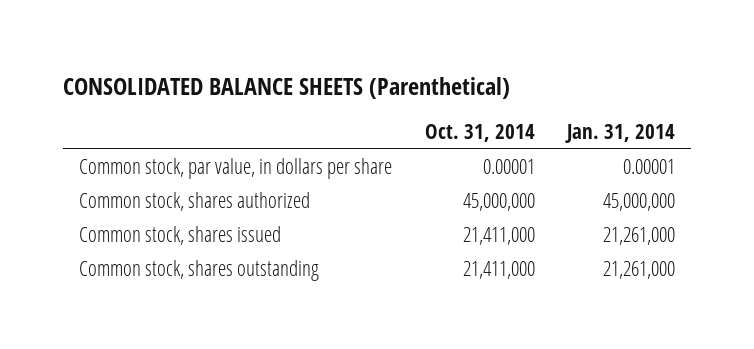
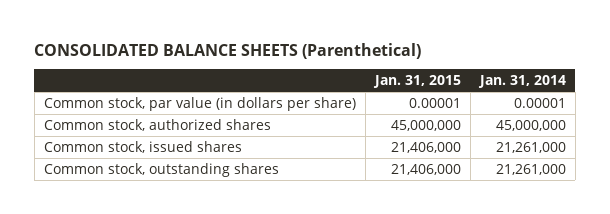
[424,124,535,143] Oct. 31, 2014 -> none
none -> [372,75,461,89] Jan. 31, 2015
[79,158,393,180] Common stock, par value, in dollars per share -> [43,96,356,111] Common stock, par value (in dollars per share)
[79,192,311,212] Common stock, shares authorized -> [43,118,271,131] Common stock, authorized shares
[79,226,282,246] Common stock, shares issued -> [43,140,242,153] Common stock, issued shares
[79,260,320,282] Common stock, shares outstanding -> [43,162,279,177] Common stock, outstanding shares

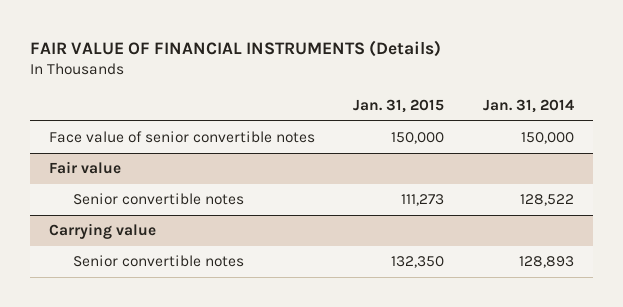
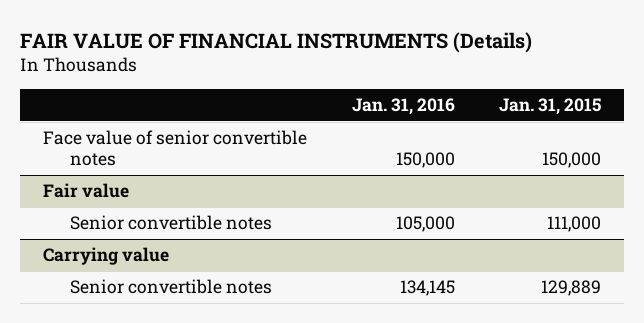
[482,98,574,113] Jan. 31, 2014 -> none
none -> [351,97,455,115] Jan. 31, 2016
[401,194,445,207] 111,273 -> [547,216,602,233] 111,000
[391,256,445,269] 132,350 -> [541,280,602,297] 129,889

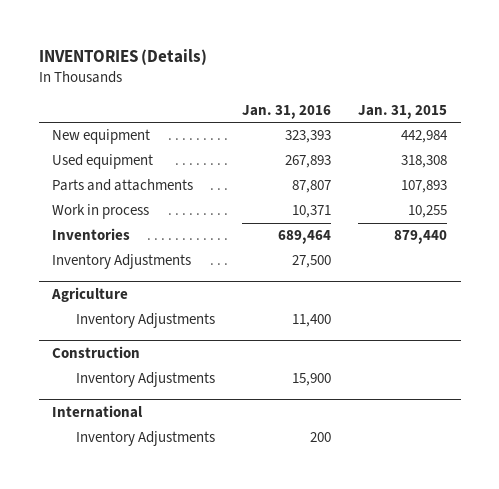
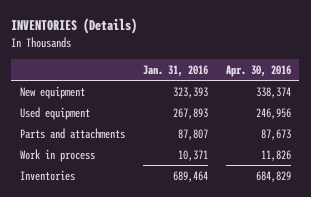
[358,104,448,119] Jan. 31, 2015 -> none
none -> [225,64,291,77] Apr. 30, 2016
[52,254,192,270] Inventory Adjustments -> none
[51,287,129,303] Agriculture -> none
[75,313,215,329] Inventory Adjustments -> none
[52,346,141,359] Construction -> none
[75,372,215,388] Inventory Adjustments -> none
[52,405,144,419] International -> none
[75,431,215,447] Inventory Adjustments -> none

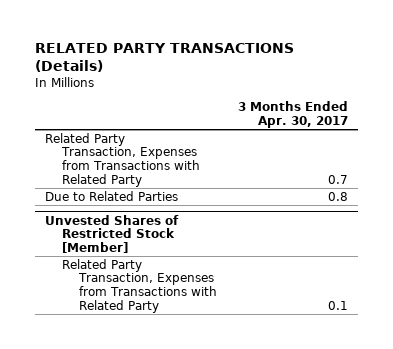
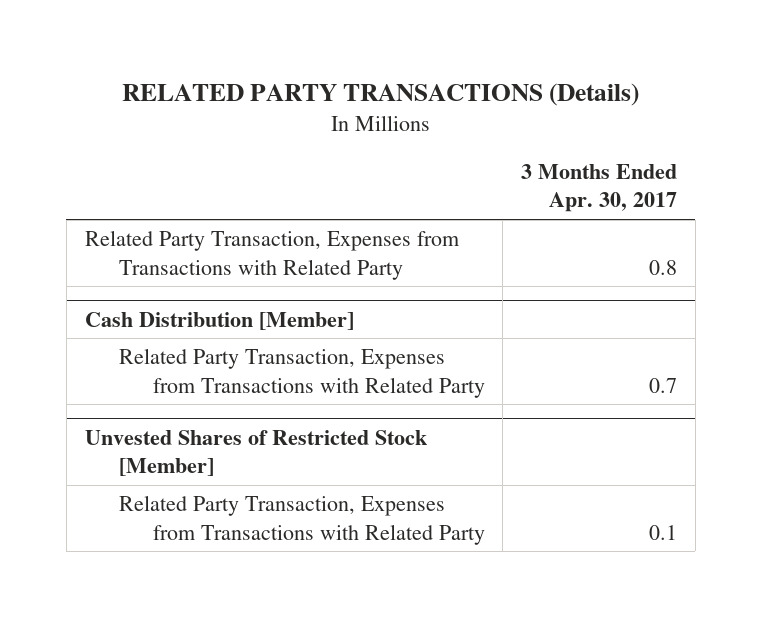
none -> [84,230,460,280] Related Party Transaction, Expenses from Transactions with Related Party
none -> [84,311,354,330] Cash Distribution [Member]
[45,190,179,201] Due to Related Parties -> none

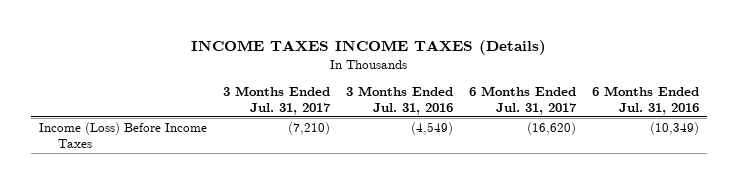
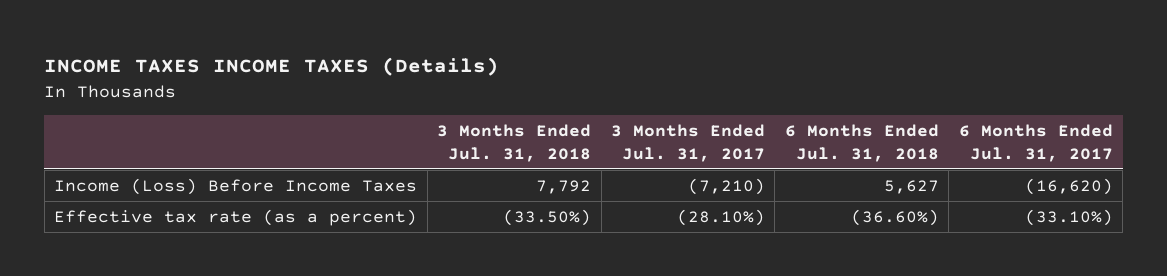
[346,86,454,115] 3 Months Ended Jul. 31, 2016 -> none
[592,86,700,115] 6 Months Ended Jul. 31, 2016 -> none
none -> [437,123,592,162] 3 Months Ended Jul. 31, 2018
none -> [784,123,939,162] 6 Months Ended Jul. 31, 2018
none -> [54,208,418,226] Effective tax rate (as a percent)

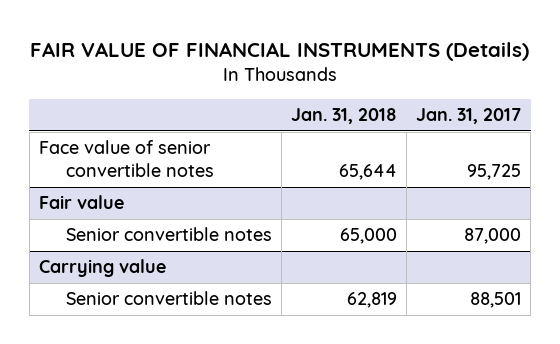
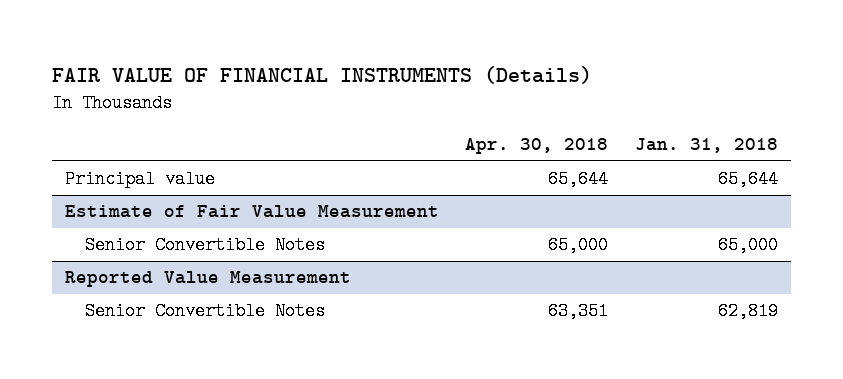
[416,108,522,125] Jan. 31, 2017 -> none
none -> [465,138,609,155] Apr. 30, 2018
[39,140,214,178] Face value of senior convertible notes -> [65,170,216,189] Principal value
[39,195,125,210] Fair value -> [65,205,440,219] Estimate of Fair Value Measurement
[65,227,272,242] Senior convertible notes -> [84,236,325,255] Senior Convertible Notes
[39,259,167,278] Carrying value -> [65,271,352,288] Reported Value Measurement
[65,291,272,306] Senior convertible notes -> [84,302,325,321] Senior Convertible Notes

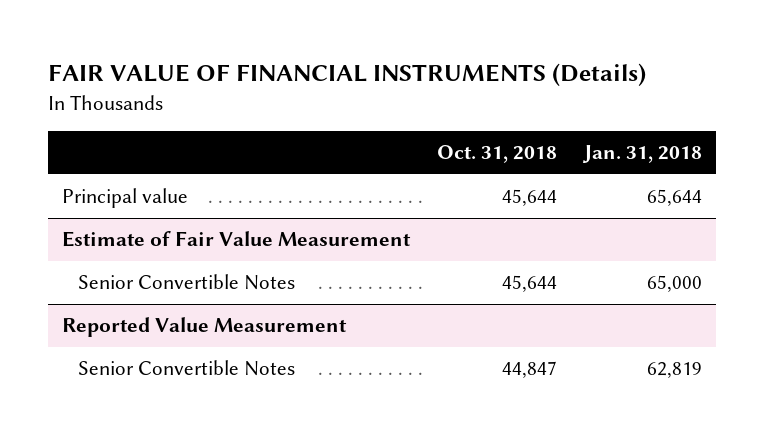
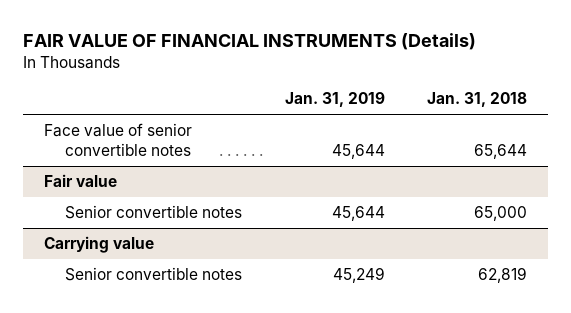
[436,145,557,164] Oct. 31, 2018 -> none
none -> [284,92,385,108] Jan. 31, 2019
[61,188,188,209] Principal value -> [44,122,193,156] Face value of senior convertible notes
[61,231,411,248] Estimate of Fair Value Measurement -> [44,173,118,187] Fair value
[78,274,296,291] Senior Convertible Notes -> [65,204,243,219] Senior convertible notes
[61,317,347,338] Reported Value Measurement -> [44,235,155,253] Carrying value
[78,360,296,377] Senior Convertible Notes -> [65,266,243,281] Senior convertible notes

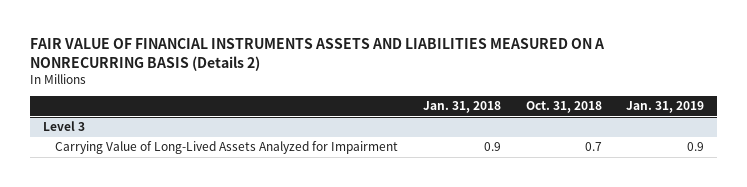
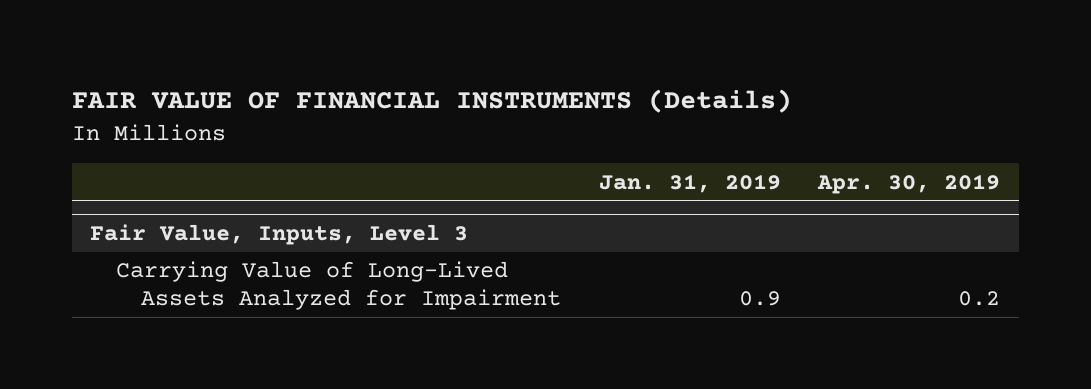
[30,38,606,71] FAIR VALUE OF FINANCIAL INSTRUMENTS ASSETS AND LIABILITIES MEASURED ON A NONRECURRING BASIS (Details 2) -> [71,89,792,114] FAIR VALUE OF FINANCIAL INSTRUMENTS (Details)
[422,101,501,114] Jan. 31, 2018 -> none
[525,101,602,114] Oct. 31, 2018 -> none
none -> [817,173,1001,194] Apr. 30, 2019
[42,121,85,132] Level 3 -> [90,224,469,246] Fair Value, Inputs, Level 3

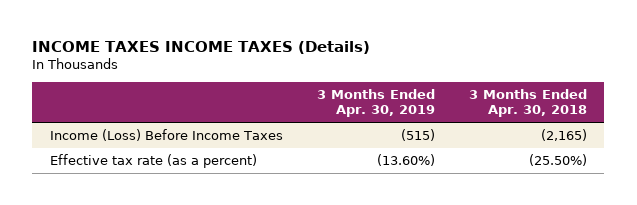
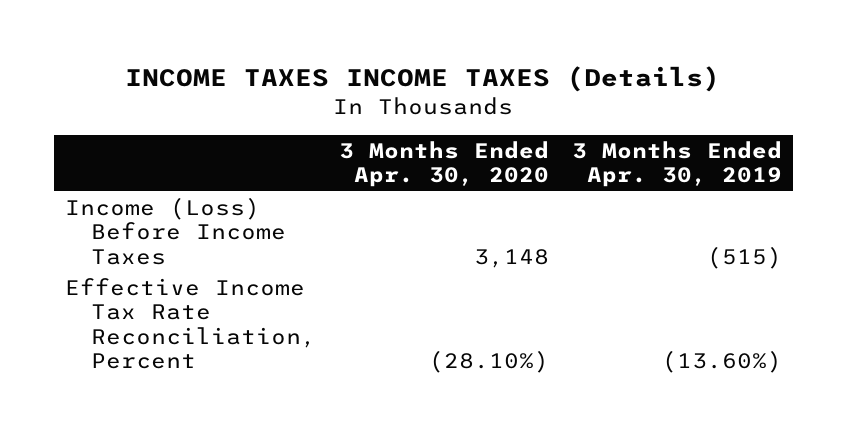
[469,89,588,118] 3 Months Ended Apr. 30, 2018 -> none
none -> [339,141,550,188] 3 Months Ended Apr. 30, 2020
[49,154,257,169] Effective tax rate (as a percent) -> [65,278,317,370] Effective Income Tax Rate Reconciliation, Percent

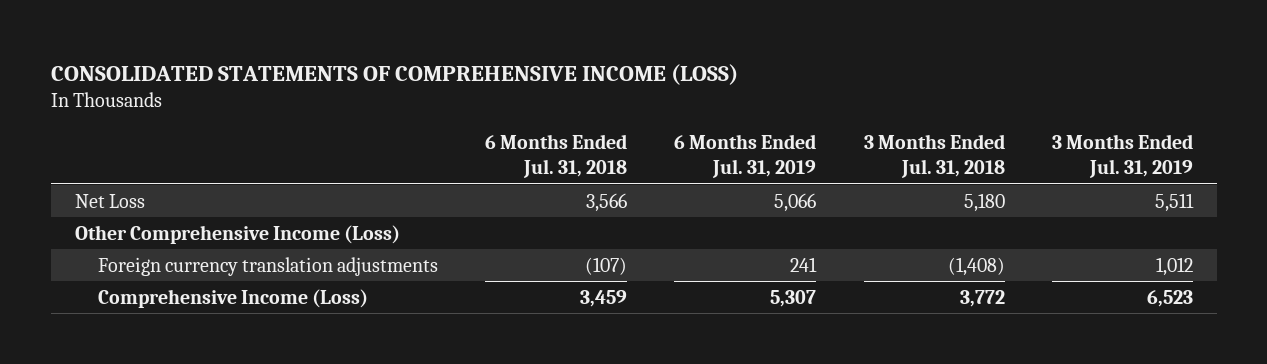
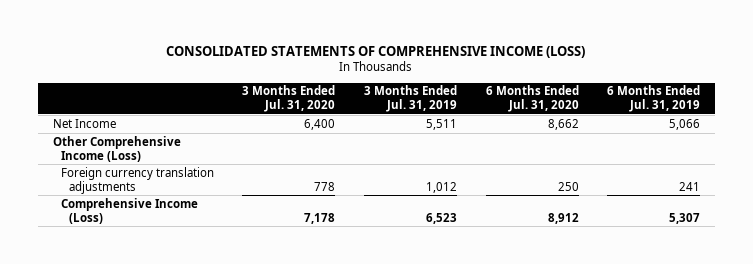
[484,134,627,179] 6 Months Ended Jul. 31, 2018 -> none
[863,134,1005,179] 3 Months Ended Jul. 31, 2018 -> none
none -> [242,85,336,113] 3 Months Ended Jul. 31, 2020
none -> [485,85,579,113] 6 Months Ended Jul. 31, 2020
[74,193,145,208] Net Loss -> [52,118,116,128] Net Income

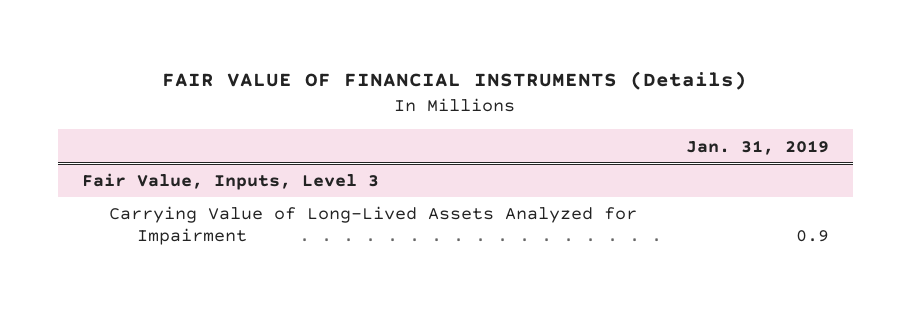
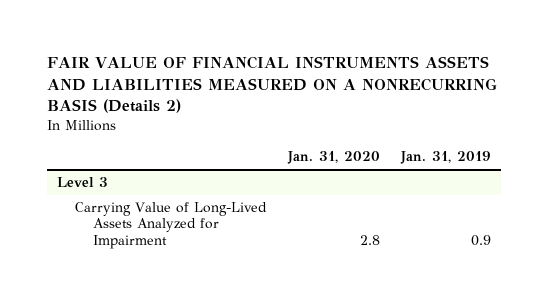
[162,71,748,91] FAIR VALUE OF FINANCIAL INSTRUMENTS (Details) -> [46,56,497,114] FAIR VALUE OF FINANCIAL INSTRUMENTS ASSETS AND LIABILITIES MEASURED ON A NONRECURRING BASIS (Details 2)
none -> [286,151,380,165] Jan. 31, 2020
[81,173,379,191] Fair Value, Inputs, Level 3 -> [57,177,109,188] Level 3

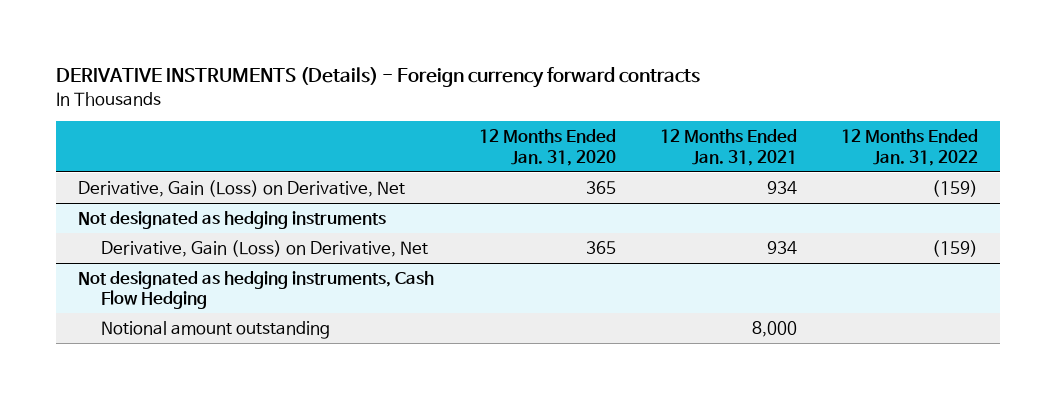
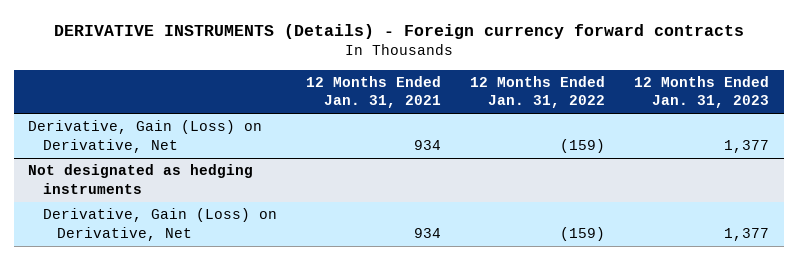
[478,129,616,166] 12 Months Ended Jan. 31, 2020 -> none
none -> [634,75,770,109] 12 Months Ended Jan. 31, 2023
[78,271,435,310] Not designated as hedging instruments, Cash Flow Hedging -> none
[101,321,331,340] Notional amount outstanding -> none

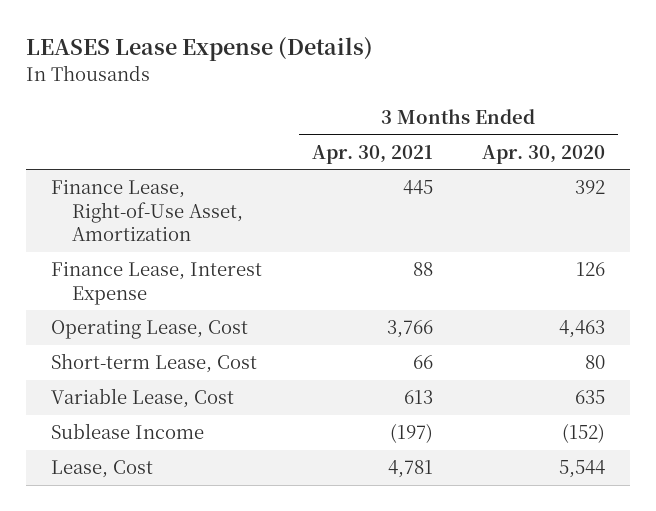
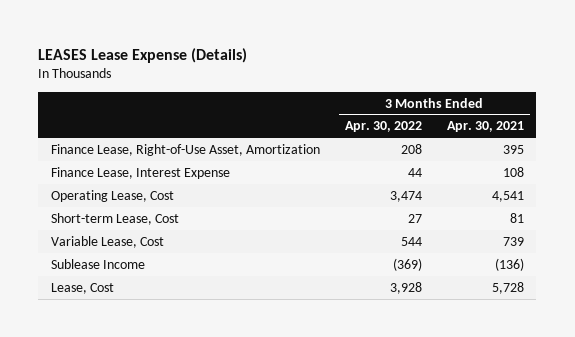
[482,144,606,164] Apr. 30, 2020 -> none
none -> [344,121,422,133] Apr. 30, 2022
[402,180,433,195] 445 -> [502,144,524,154] 395
[412,262,433,277] 88 -> [502,166,524,177] 108
[386,320,433,339] 3,766 -> [491,190,524,202] 4,541
[412,355,433,370] 66 -> [509,212,524,223] 81
[403,390,433,405] 613 -> [502,236,524,246] 739
[389,423,433,444] (197) -> [494,257,524,271] (136)
[387,460,433,479] 4,781 -> [491,281,524,294] 5,728

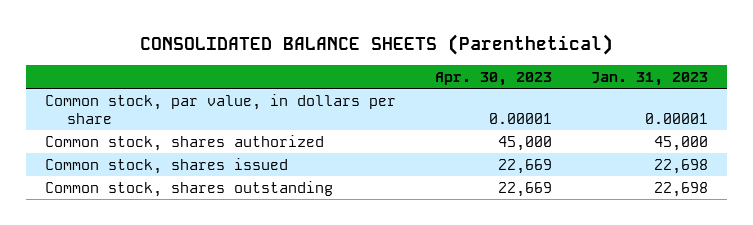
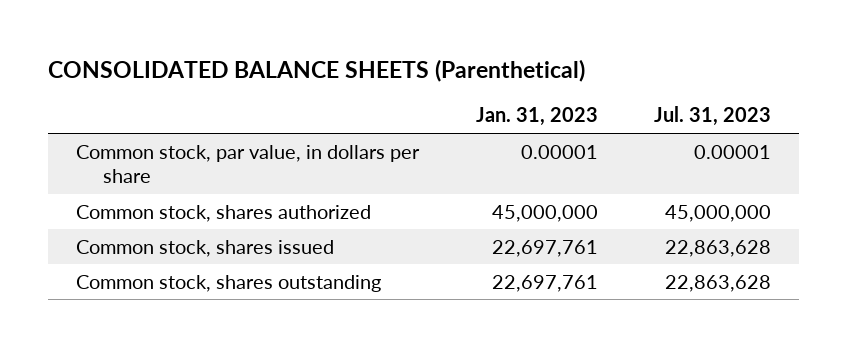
[435,71,553,86] Apr. 30, 2023 -> none
none -> [654,106,772,127] Jul. 31, 2023
[653,135,708,151] 45,000 -> [491,204,598,222] 45,000,000
[653,158,708,174] 22,698 -> [491,239,598,257] 22,697,761
[653,181,708,197] 22,698 -> [491,274,598,292] 22,697,761

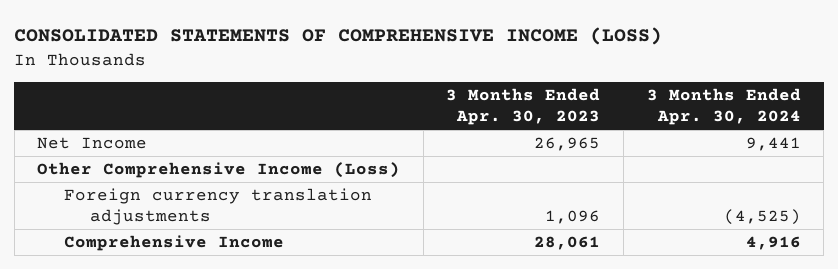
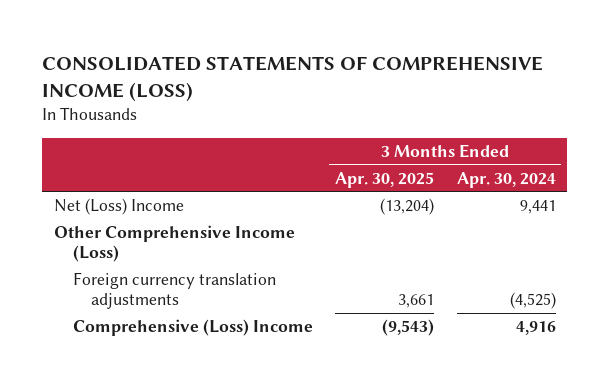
[446,88,601,126] 3 Months Ended Apr. 30, 2023 -> none
none -> [335,171,435,188] Apr. 30, 2025
[37,137,148,150] Net Income -> [53,198,184,216] Net (Loss) Income
[63,235,284,252] Comprehensive Income -> [72,319,313,337] Comprehensive (Loss) Income

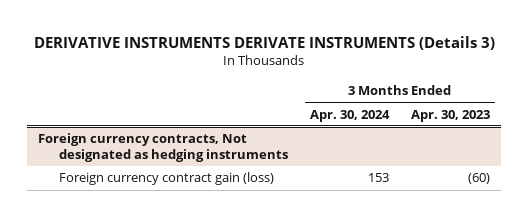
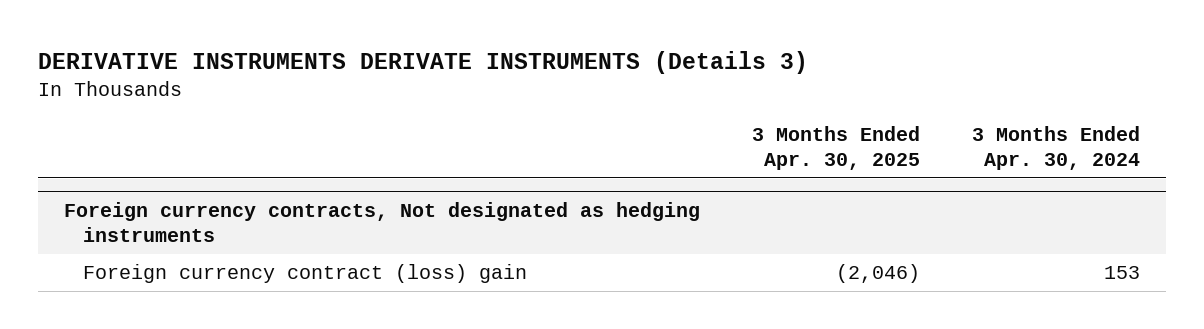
[410,109,490,122] Apr. 30, 2023 -> none
none -> [752,125,921,171] 3 Months Ended Apr. 30, 2025
[59,172,275,186] Foreign currency contract gain (loss) -> [82,264,527,284] Foreign currency contract (loss) gain

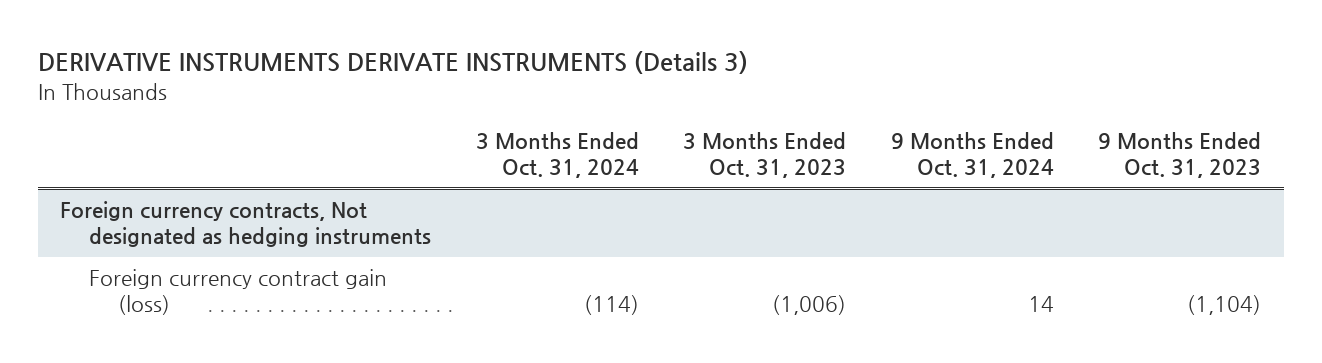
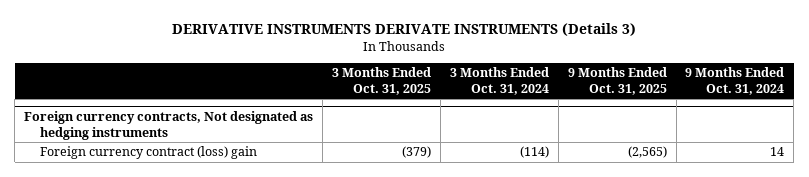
[683,131,847,179] 3 Months Ended Oct. 31, 2023 -> none
[1098,131,1262,179] 9 Months Ended Oct. 31, 2023 -> none
none -> [332,67,432,96] 3 Months Ended Oct. 31, 2025
none -> [567,67,667,96] 9 Months Ended Oct. 31, 2025
[89,269,388,316] Foreign currency contract gain (loss) -> [40,146,258,160] Foreign currency contract (loss) gain

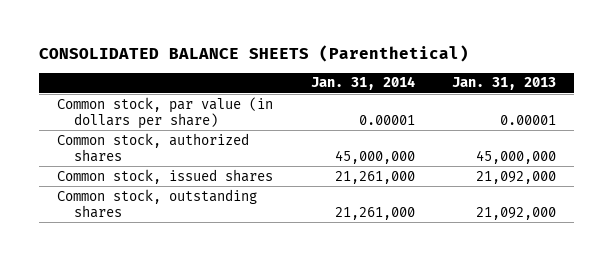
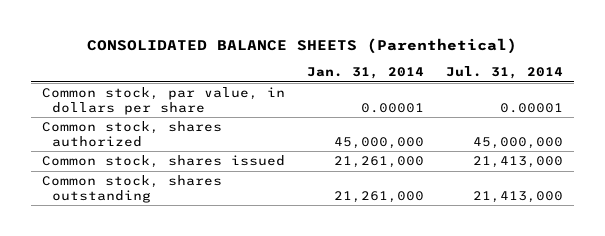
[451,77,556,91] Jan. 31, 2013 -> none
none -> [446,66,564,80] Jul. 31, 2014
[57,96,274,130] Common stock, par value (in dollars per share) -> [41,87,285,115] Common stock, par value, in dollars per share
[57,132,250,163] Common stock, authorized shares -> [41,121,222,147] Common stock, shares authorized
[57,168,274,184] Common stock, issued shares -> [41,155,285,169] Common stock, shares issued
[57,188,258,219] Common stock, outstanding shares -> [41,175,222,203] Common stock, shares outstanding

